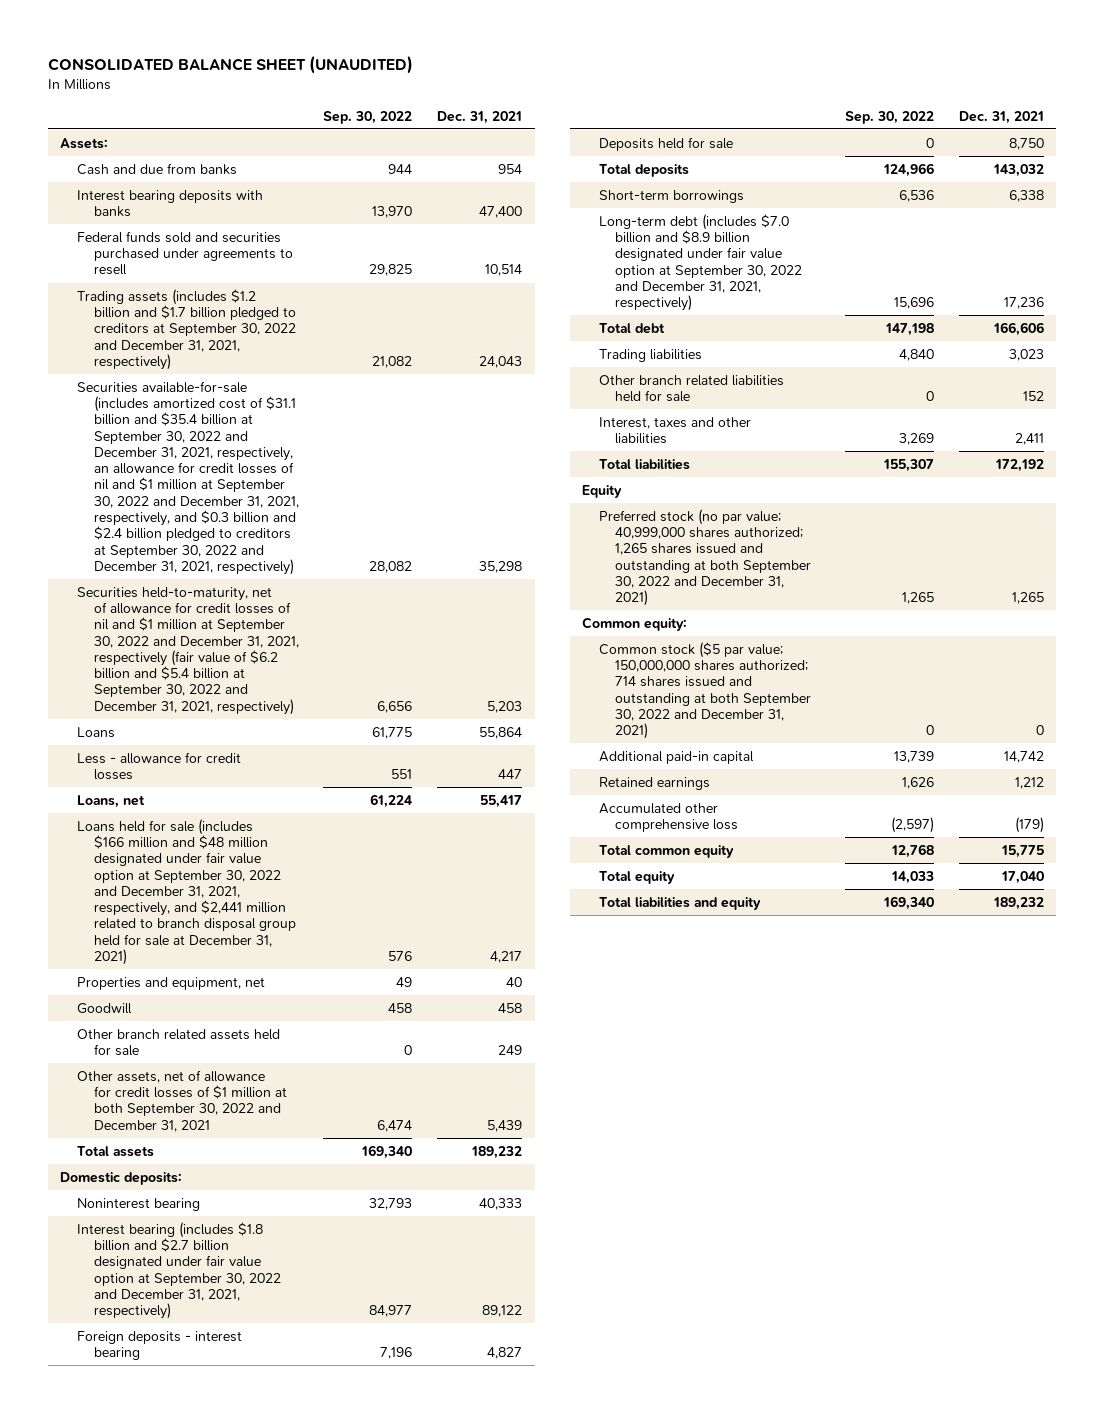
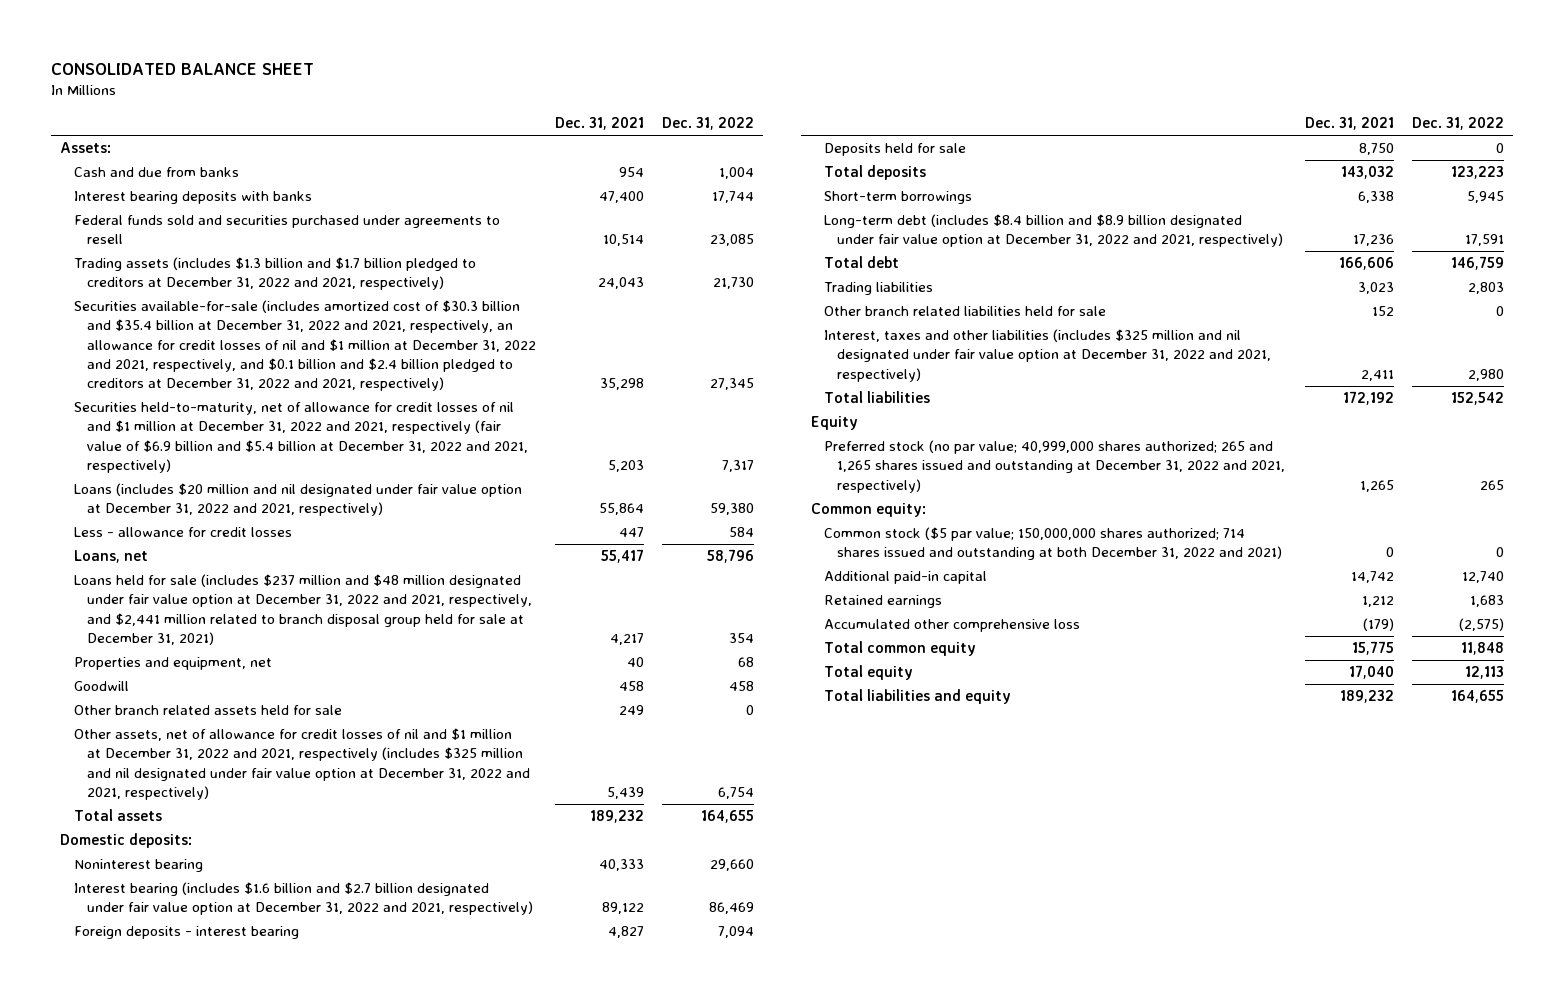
[48,55,414,74] CONSOLIDATED BALANCE SHEET (UNAUDITED) -> [51,62,315,75] CONSOLIDATED BALANCE SHEET
[323,110,413,124] Sep. 30, 2022 -> none
none -> [662,117,755,131] Dec. 31, 2022
[77,288,296,370] Trading assets (includes $1.2 billion and $1.7 billion pledged to creditors at September 30, 2022 and December 31, 2021, respectively) -> [73,257,476,291] Trading assets (includes $1.3 billion and $1.7 billion pledged to creditors at December 31, 2022 and 2021, respectively)
[77,380,299,575] Securities available-for-sale (includes amortized cost of $31.1 billion and $35.4 billion at September 30, 2022 and December 31, 2021, respectively, an allowance for credit losses of nil and $1 million at September 30, 2022 and December 31, 2021, respectively, and $0.3 billion and $2.4 billion pledged to creditors at September 30, 2022 and December 31, 2021, respectively) -> [73,300,537,391] Securities available-for-sale (includes amortized cost of $30.3 billion and $35.4 billion at December 31, 2022 and 2021, respectively, an allowance for credit losses of nil and $1 million at December 31, 2022 and 2021, respectively, and $0.1 billion and $2.4 billion pledged to creditors at December 31, 2022 and 2021, respectively)
[77,586,299,715] Securities held-to-maturity, net of allowance for credit losses of nil and $1 million at September 30, 2022 and December 31, 2021, respectively (fair value of $6.2 billion and $5.4 billion at September 30, 2022 and December 31, 2021, respectively) -> [73,402,529,473] Securities held-to-maturity, net of allowance for credit losses of nil and $1 million at December 31, 2022 and 2021, respectively (fair value of $6.9 billion and $5.4 billion at December 31, 2022 and 2021, respectively)
[77,726,116,738] Loans -> [73,483,522,517] Loans (includes $20 million and nil designated under fair value option at December 31, 2022 and 2021, respectively)
[77,818,296,965] Loans held for sale (includes $166 million and $48 million designated under fair value option at September 30, 2022 and December 31, 2021, respectively, and $2,441 million related to branch disposal group held for sale at December 31, 2021) -> [73,574,533,645] Loans held for sale (includes $237 million and $48 million designated under fair value option at December 31, 2022 and 2021, respectively, and $2,441 million related to branch disposal group held for sale at December 31, 2021)
[77,1069,287,1132] Other assets, net of allowance for credit losses of $1 million at both September 30, 2022 and December 31, 2021 -> [73,728,531,800] Other assets, net of allowance for credit losses of nil and $1 million at December 31, 2022 and 2021, respectively (includes $325 million and nil designated under fair value option at December 31, 2022 and 2021, respectively)
[77,1221,281,1320] Interest bearing (includes $1.8 billion and $2.7 billion designated under fair value option at September 30, 2022 and December 31, 2021, respectively) -> [73,882,534,916] Interest bearing (includes $1.6 billion and $2.7 billion designated under fair value option at December 31, 2022 and 2021, respectively)
[598,213,803,312] Long-term debt (includes $7.0 billion and $8.9 billion designated under fair value option at September 30, 2022 and December 31, 2021, respectively) -> [823,214,1284,248] Long-term debt (includes $8.4 billion and $8.9 billion designated under fair value option at December 31, 2022 and 2021, respectively)
[598,416,751,445] Interest, taxes and other liabilities -> [823,329,1272,382] Interest, taxes and other liabilities (includes $325 million and nil designated under fair value option at December 31, 2022 and 2021, respectively)
[598,508,812,607] Preferred stock (no par value; 40,999,000 shares authorized; 1,265 shares issued and outstanding at both September 30, 2022 and December 31, 2021) -> [823,440,1286,493] Preferred stock (no par value; 40,999,000 shares authorized; 265 and 1,265 shares issued and outstanding at December 31, 2022 and 2021, respectively)
[598,641,812,740] Common stock ($5 par value; 150,000,000 shares authorized; 714 shares issued and outstanding at both September 30, 2022 and December 31, 2021) -> [823,527,1283,561] Common stock ($5 par value; 150,000,000 shares authorized; 714 shares issued and outstanding at both December 31, 2022 and 2021)

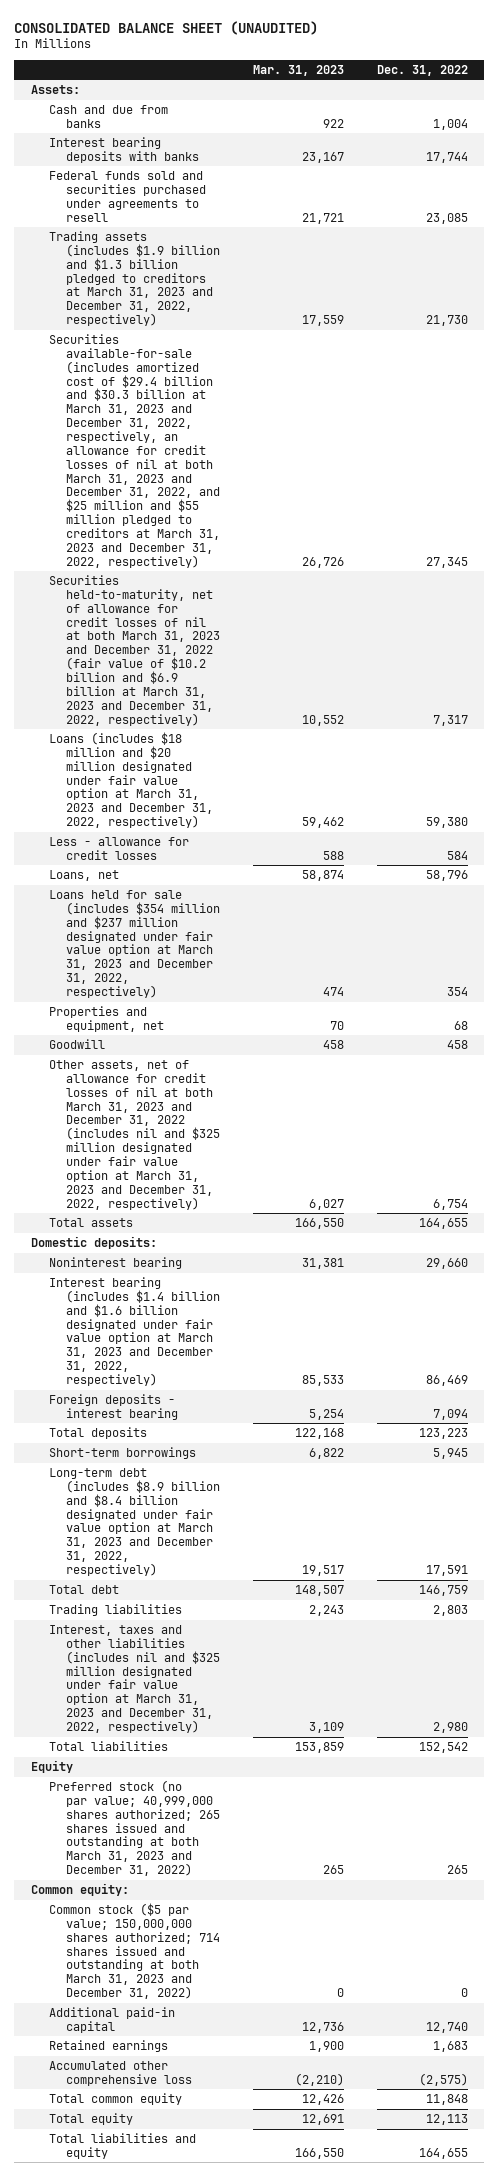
[51,62,315,75] CONSOLIDATED BALANCE SHEET -> [14,20,319,35] CONSOLIDATED BALANCE SHEET (UNAUDITED)
[554,117,644,131] Dec. 31, 2021 -> none
none -> [253,64,345,76] Mar. 31, 2023
[73,257,476,291] Trading assets (includes $1.3 billion and $1.7 billion pledged to creditors at December 31, 2022 and 2021, respectively) -> [48,231,221,327] Trading assets (includes $1.9 billion and $1.3 billion pledged to creditors at March 31, 2023 and December 31, 2022, respectively)
[73,300,537,391] Securities available-for-sale (includes amortized cost of $30.3 billion and $35.4 billion at December 31, 2022 and 2021, respectively, an allowance for credit losses of nil and $1 million at December 31, 2022 and 2021, respectively, and $0.1 billion and $2.4 billion pledged to creditors at December 31, 2022 and 2021, respectively) -> [48,334,221,568] Securities available-for-sale (includes amortized cost of $29.4 billion and $30.3 billion at March 31, 2023 and December 31, 2022, respectively, an allowance for credit losses of nil at both March 31, 2023 and December 31, 2022, and $25 million and $55 million pledged to creditors at March 31, 2023 and December 31, 2022, respectively)
[73,402,529,473] Securities held-to-maturity, net of allowance for credit losses of nil and $1 million at December 31, 2022 and 2021, respectively (fair value of $6.9 billion and $5.4 billion at December 31, 2022 and 2021, respectively) -> [48,575,221,726] Securities held-to-maturity, net of allowance for credit losses of nil at both March 31, 2023 and December 31, 2022 (fair value of $10.2 billion and $6.9 billion at March 31, 2023 and December 31, 2022, respectively)
[73,483,522,517] Loans (includes $20 million and nil designated under fair value option at December 31, 2022 and 2021, respectively) -> [48,732,214,829] Loans (includes $18 million and $20 million designated under fair value option at March 31, 2023 and December 31, 2022, respectively)
[73,574,533,645] Loans held for sale (includes $237 million and $48 million designated under fair value option at December 31, 2022 and 2021, respectively, and $2,441 million related to branch disposal group held for sale at December 31, 2021) -> [48,890,221,998] Loans held for sale (includes $354 million and $237 million designated under fair value option at March 31, 2023 and December 31, 2022, respectively)
[73,705,342,716] Other branch related assets held for sale -> none
[73,728,531,800] Other assets, net of allowance for credit losses of nil and $1 million at December 31, 2022 and 2021, respectively (includes $325 million and nil designated under fair value option at December 31, 2022 and 2021, respectively) -> [48,1060,221,1210] Other assets, net of allowance for credit losses of nil at both March 31, 2023 and December 31, 2022 (includes nil and $325 million designated under fair value option at March 31, 2023 and December 31, 2022, respectively)
[73,882,534,916] Interest bearing (includes $1.6 billion and $2.7 billion designated under fair value option at December 31, 2022 and 2021, respectively) -> [48,1277,221,1386] Interest bearing (includes $1.4 billion and $1.6 billion designated under fair value option at March 31, 2023 and December 31, 2022, respectively)
[823,143,966,157] Deposits held for sale -> none
[823,214,1284,248] Long-term debt (includes $8.4 billion and $8.9 billion designated under fair value option at December 31, 2022 and 2021, respectively) -> [48,1468,221,1576] Long-term debt (includes $8.9 billion and $8.4 billion designated under fair value option at March 31, 2023 and December 31, 2022, respectively)
[823,306,1106,317] Other branch related liabilities held for sale -> none
[823,329,1272,382] Interest, taxes and other liabilities (includes $325 million and nil designated under fair value option at December 31, 2022 and 2021, respectively) -> [48,1625,221,1733] Interest, taxes and other liabilities (includes nil and $325 million designated under fair value option at March 31, 2023 and December 31, 2022, respectively)
[823,440,1286,493] Preferred stock (no par value; 40,999,000 shares authorized; 265 and 1,265 shares issued and outstanding at December 31, 2022 and 2021, respectively) -> [48,1780,221,1877] Preferred stock (no par value; 40,999,000 shares authorized; 265 shares issued and outstanding at both March 31, 2023 and December 31, 2022)
[823,527,1283,561] Common stock ($5 par value; 150,000,000 shares authorized; 714 shares issued and outstanding at both December 31, 2022 and 2021) -> [48,1903,221,2000] Common stock ($5 par value; 150,000,000 shares authorized; 714 shares issued and outstanding at both March 31, 2023 and December 31, 2022)

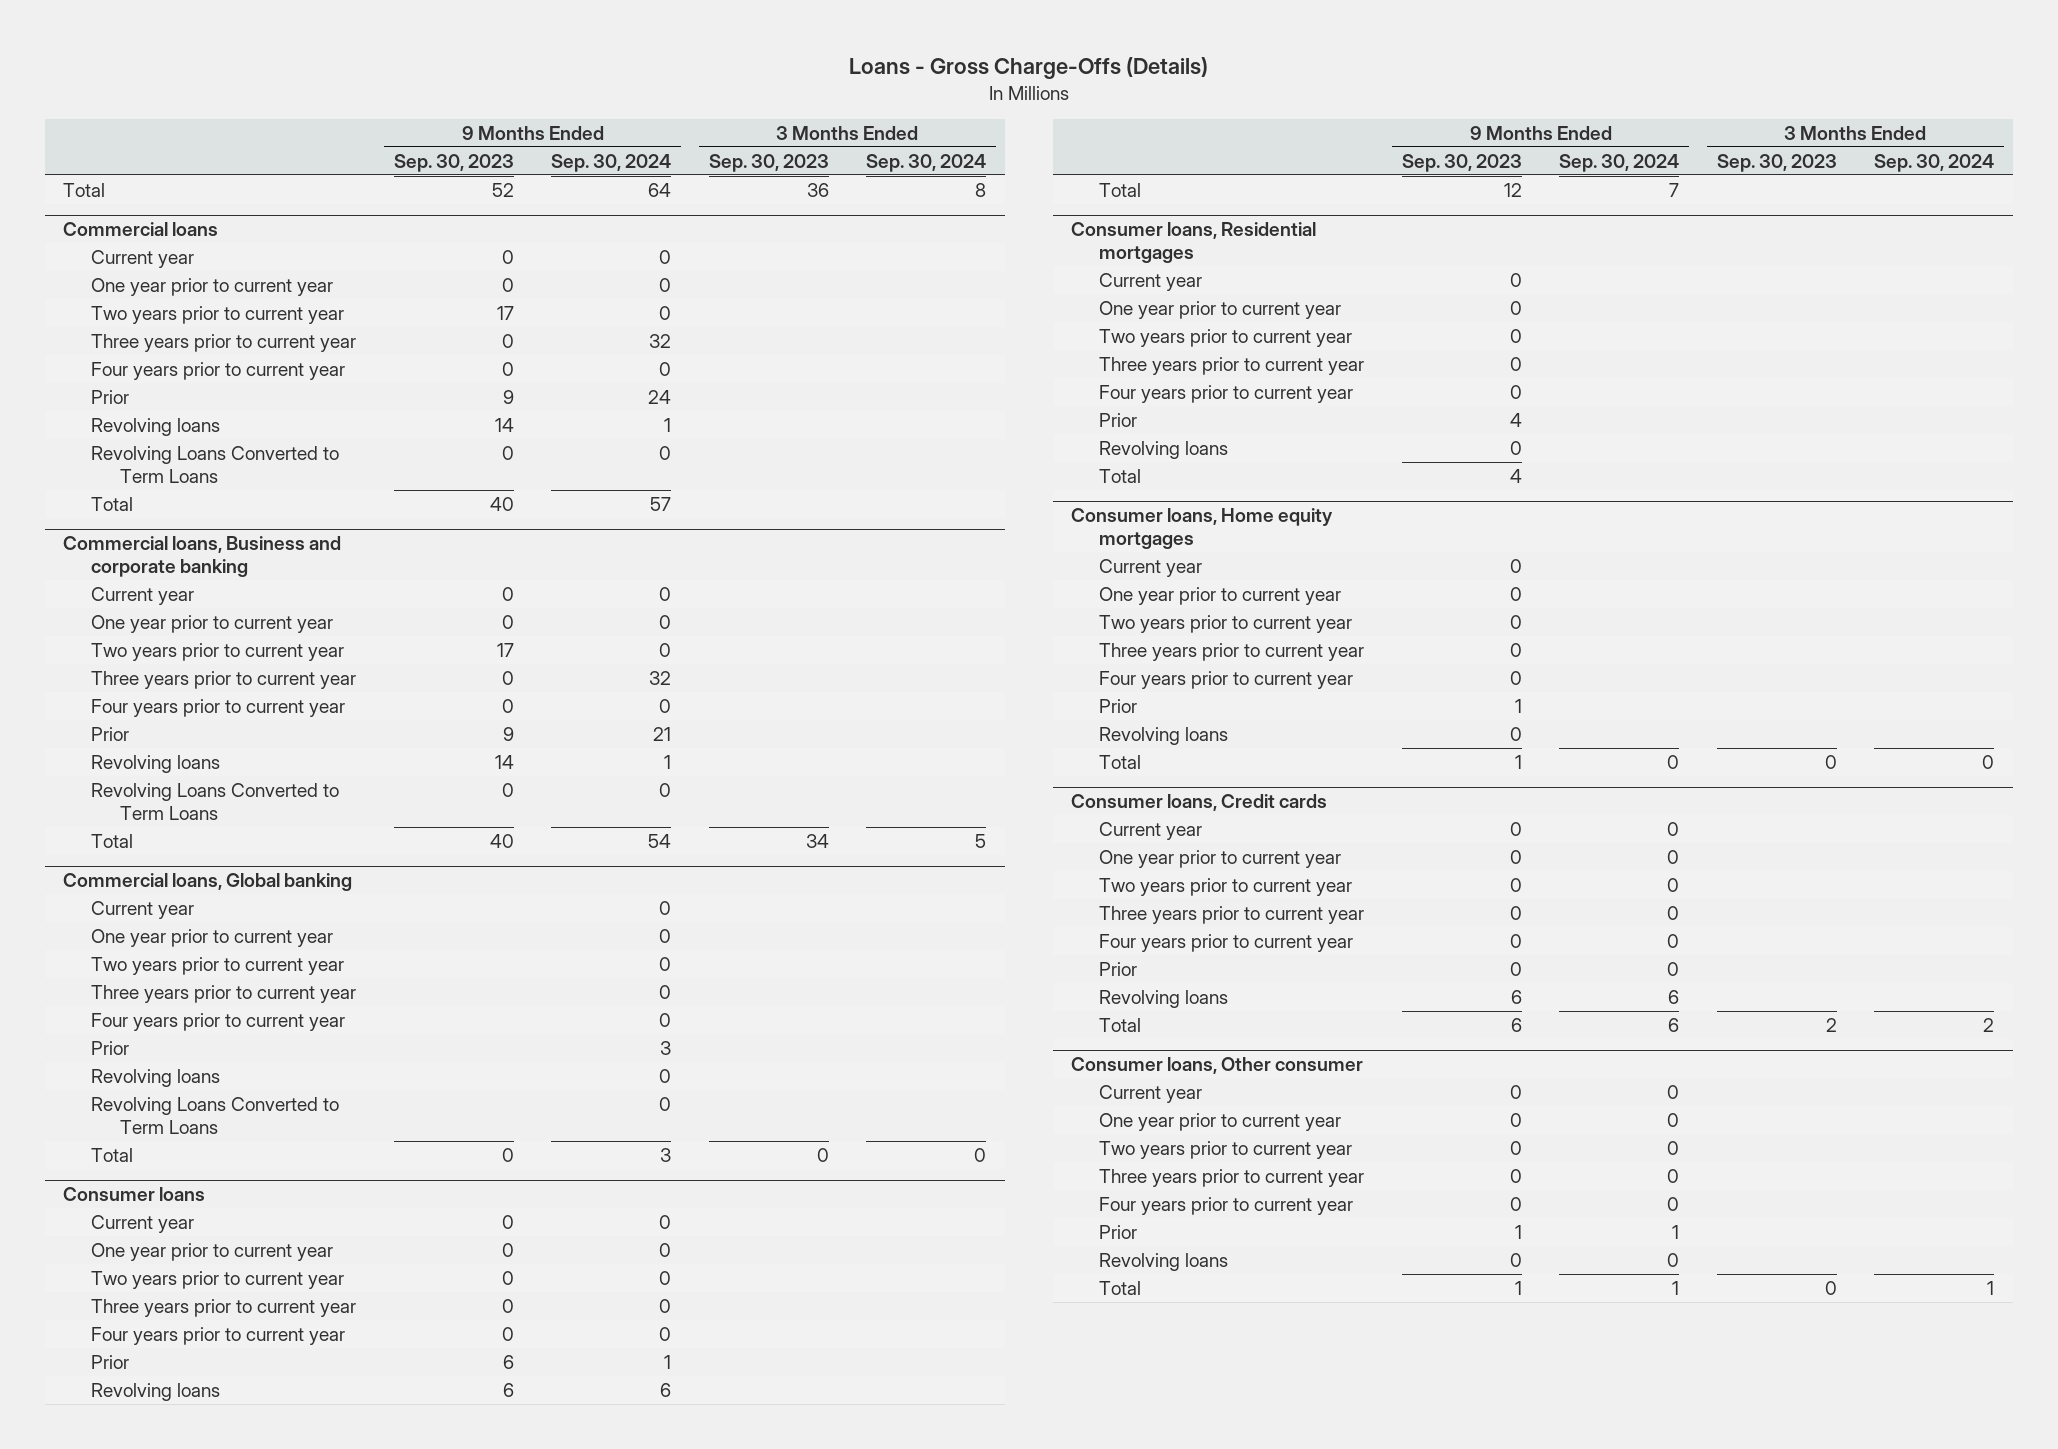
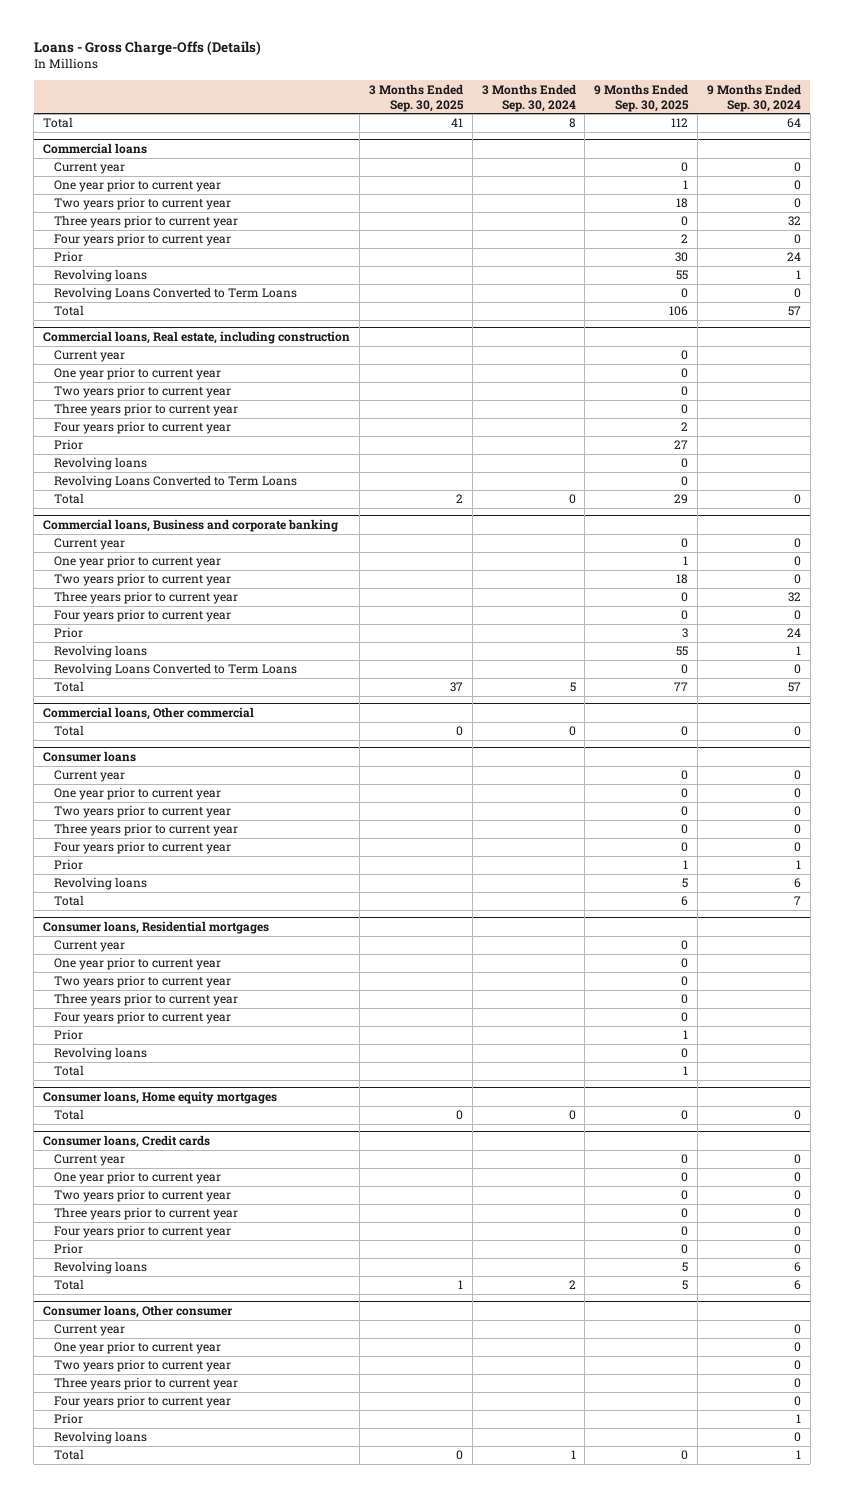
[393,153,514,172] Sep. 30, 2023 -> none
[708,153,829,172] Sep. 30, 2023 -> none
none -> [368,83,464,112] 3 Months Ended Sep. 30, 2025
none -> [594,83,690,112] 9 Months Ended Sep. 30, 2025
none -> [43,330,351,344] Commercial loans, Real estate, including construction
none -> [53,350,125,363] Current year
none -> [53,367,221,381] One year prior to current year
none -> [53,385,231,399] Two years prior to current year
none -> [53,403,238,417] Three years prior to current year
none -> [53,421,231,435] Four years prior to current year
none -> [53,439,83,451] Prior
none -> [53,457,147,471] Revolving loans
none -> [53,475,297,489] Revolving Loans Converted to Term Loans
none -> [53,493,84,505] Total
[653,726,672,741] 21 -> [787,628,802,638] 24
[63,873,353,892] Commercial loans, Global banking -> none
[91,900,195,919] Current year -> none
[91,928,334,947] One year prior to current year -> none
[91,956,345,975] Two years prior to current year -> none
[91,984,357,1003] Three years prior to current year -> none
[91,1012,346,1031] Four years prior to current year -> none
[91,1040,130,1055] Prior -> none
[91,1068,221,1087] Revolving loans -> none
[91,1096,340,1134] Revolving Loans Converted to Term Loans -> none
[648,833,672,848] 54 -> [788,682,802,693] 57
none -> [43,706,255,720] Commercial loans, Other commercial
[660,1147,672,1162] 3 -> [794,726,802,737] 0
[1099,558,1203,577] Current year -> none
[1099,586,1342,605] One year prior to current year -> none
[1099,614,1353,633] Two years prior to current year -> none
[1099,642,1365,661] Three years prior to current year -> none
[1099,670,1354,689] Four years prior to current year -> none
[1099,698,1138,713] Prior -> none
[1099,726,1229,745] Revolving loans -> none

